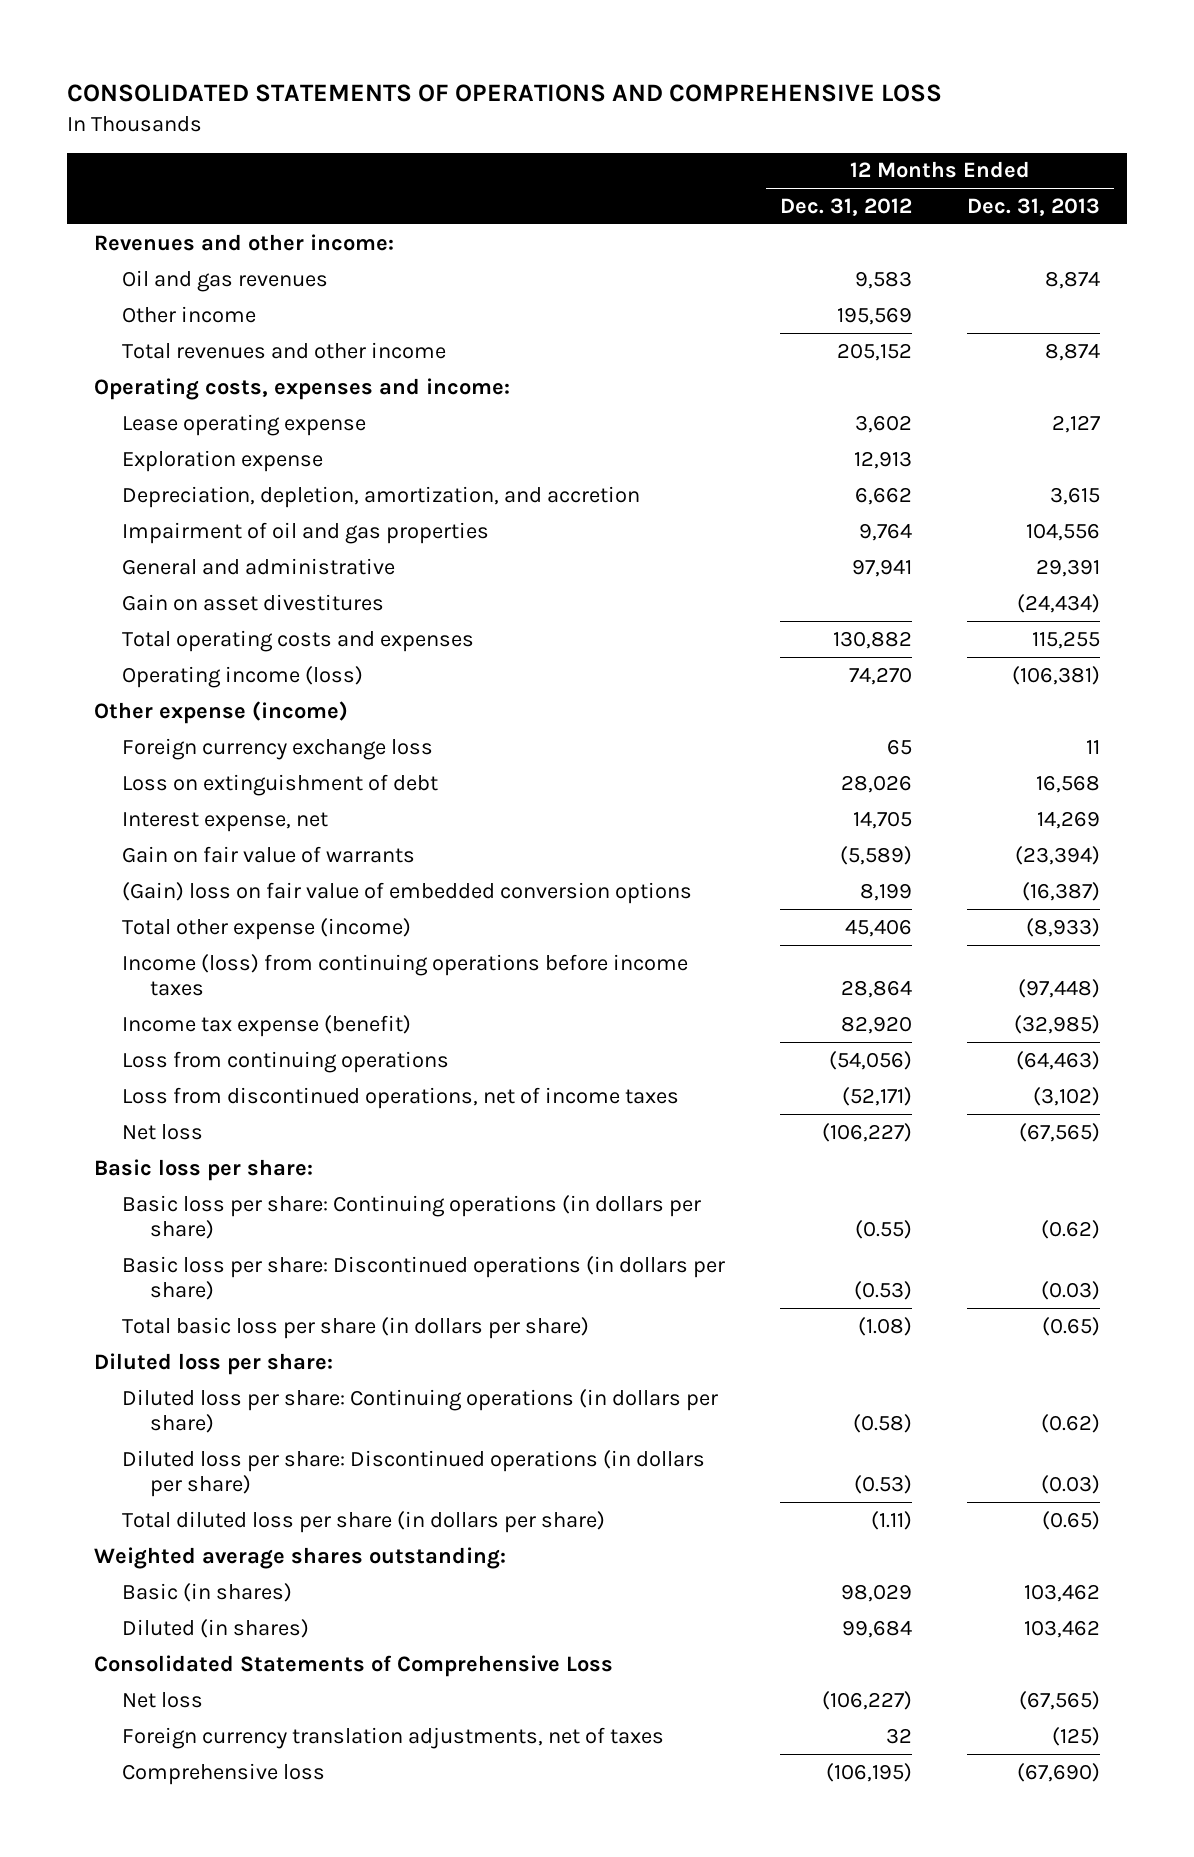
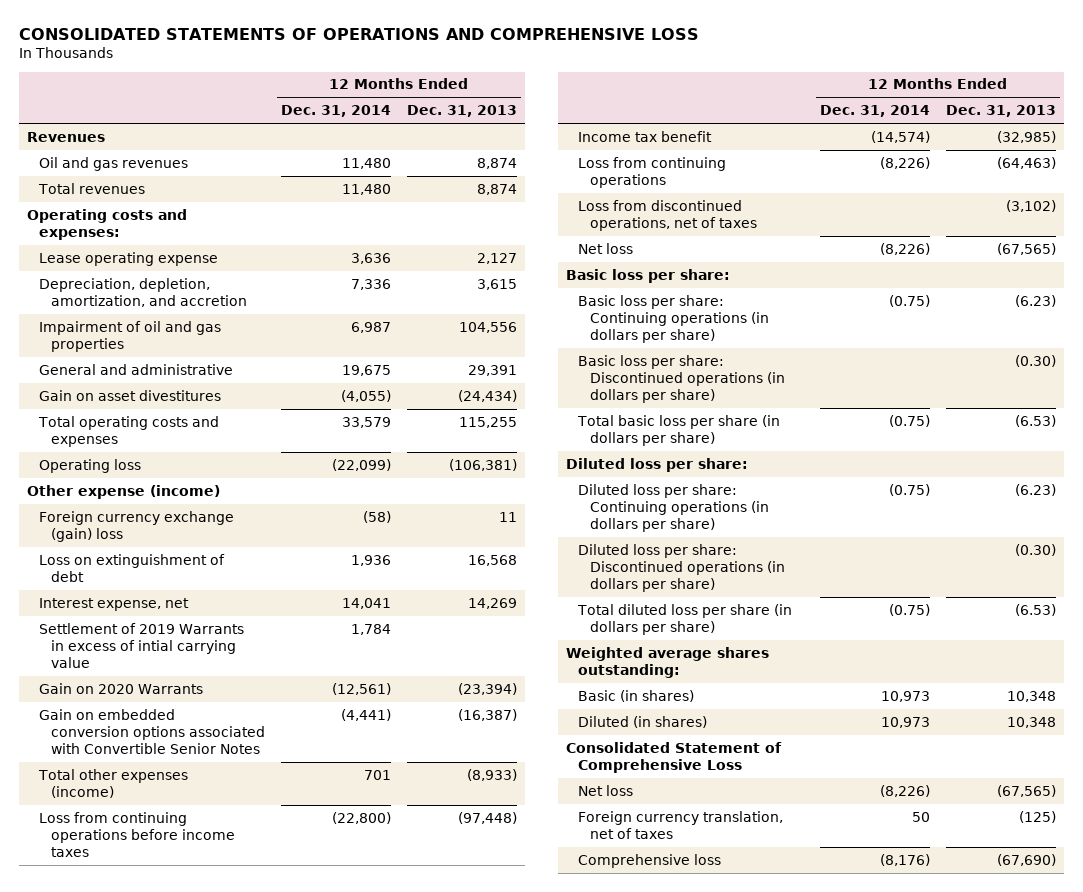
[780,197,913,216] Dec. 31, 2012 -> none
none -> [280,105,391,118] Dec. 31, 2014
[94,233,395,251] Revenues and other income: -> [27,131,106,142] Revenues
[122,305,257,323] Other income -> none
[122,341,447,359] Total revenues and other income -> [38,182,146,194] Total revenues
[94,377,511,400] Operating costs, expenses and income: -> [27,208,188,240] Operating costs and expenses:
[122,449,324,472] Exploration expense -> none
[122,665,364,688] Operating income (loss) -> [39,458,142,473] Operating loss
[122,737,434,760] Foreign currency exchange loss -> [39,510,235,542] Foreign currency exchange (gain) loss
none -> [39,622,245,669] Settlement of 2019 Warrants in excess of intial carrying value
[122,845,416,863] Gain on fair value of warrants -> [39,682,204,694] Gain on 2020 Warrants
[122,881,693,904] (Gain) loss on fair value of embedded conversion options -> [39,708,265,755] Gain on embedded conversion options associated with Convertible Senior Notes
[122,917,412,940] Total other expense (income) -> [38,768,189,798] Total other expenses (income)
[122,953,689,997] Income (loss) from continuing operations before income taxes -> [39,811,235,858] Loss from continuing operations before income taxes
[122,1014,412,1037] Income tax expense (benefit) -> [578,130,713,142] Income tax benefit
[122,1086,680,1109] Loss from discontinued operations, net of income taxes -> [578,199,758,231] Loss from discontinued operations, net of taxes
[1040,1220,1100,1240] (0.62) -> [1015,294,1057,307] (6.23)
[1040,1281,1100,1301] (0.03) -> [1015,354,1057,367] (0.30)
[1041,1316,1100,1336] (0.65) -> [1015,414,1057,427] (6.53)
[1040,1414,1100,1434] (0.62) -> [1015,483,1057,496] (6.23)
[1040,1475,1100,1495] (0.03) -> [1015,543,1057,556] (0.30)
[1041,1510,1100,1530] (0.65) -> [1015,603,1057,616] (6.53)
[1023,1583,1100,1602] 103,462 -> [1007,690,1057,702] 10,348
[1023,1619,1100,1638] 103,462 -> [1007,716,1057,728] 10,348
[94,1654,614,1677] Consolidated Statements of Comprehensive Loss -> [566,741,783,773] Consolidated Statement of Comprehensive Loss
[122,1726,665,1749] Foreign currency translation adjustments, net of taxes -> [578,810,784,839] Foreign currency translation, net of taxes

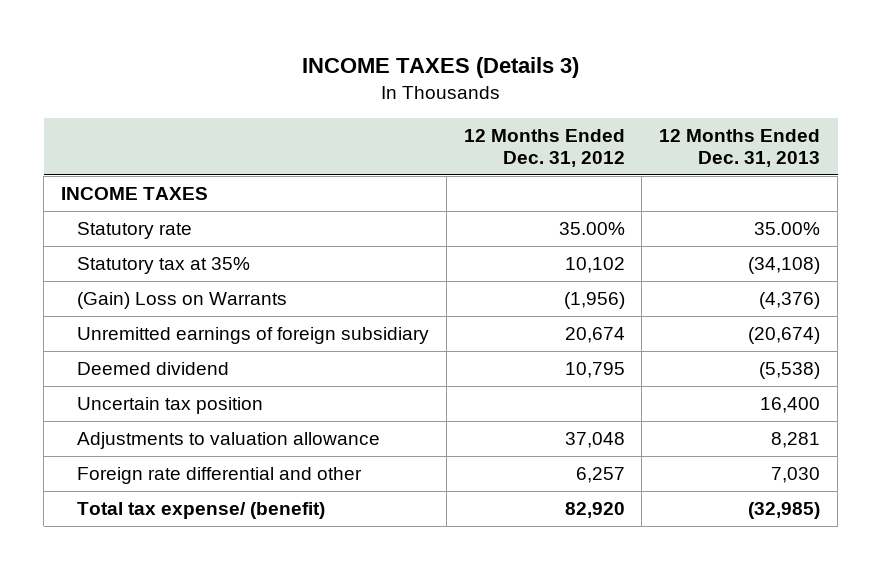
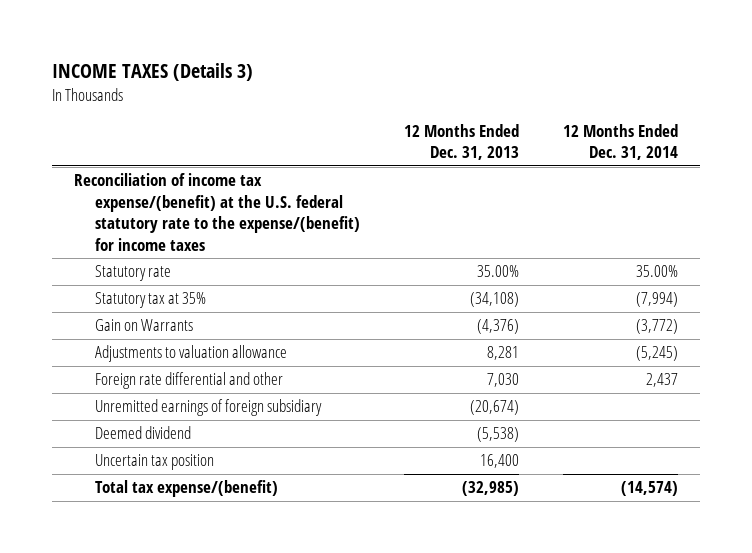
[463,128,625,167] 12 Months Ended Dec. 31, 2012 -> none
none -> [563,123,679,161] 12 Months Ended Dec. 31, 2014
[60,186,208,200] INCOME TAXES -> none
none -> [74,173,361,251] Reconciliation of income tax expense/(benefit) at the U.S. federal statutory rate to the expense/(benefit) for income taxes
[77,291,288,309] (Gain) Loss on Warrants -> [95,319,194,332] Gain on Warrants
[77,431,381,449] Adjustments to valuation allowance -> [95,345,288,363] Adjustments to valuation allowance
[77,466,363,484] Foreign rate differential and other -> [95,372,284,390] Foreign rate differential and other
[77,501,326,519] Total tax expense/ (benefit) -> [95,480,279,498] Total tax expense/(benefit)

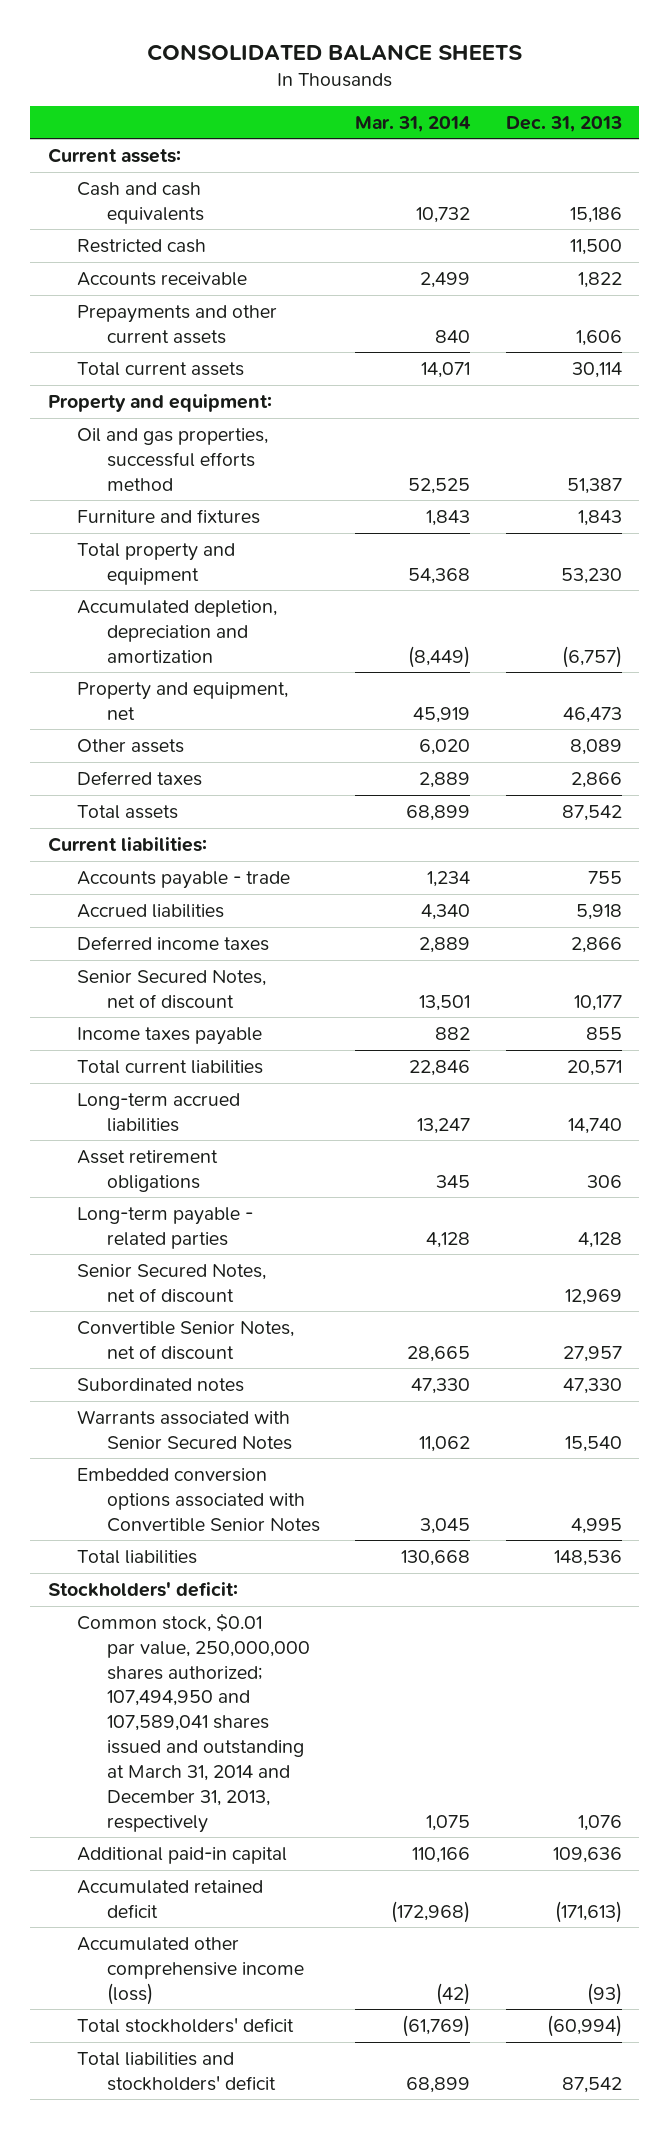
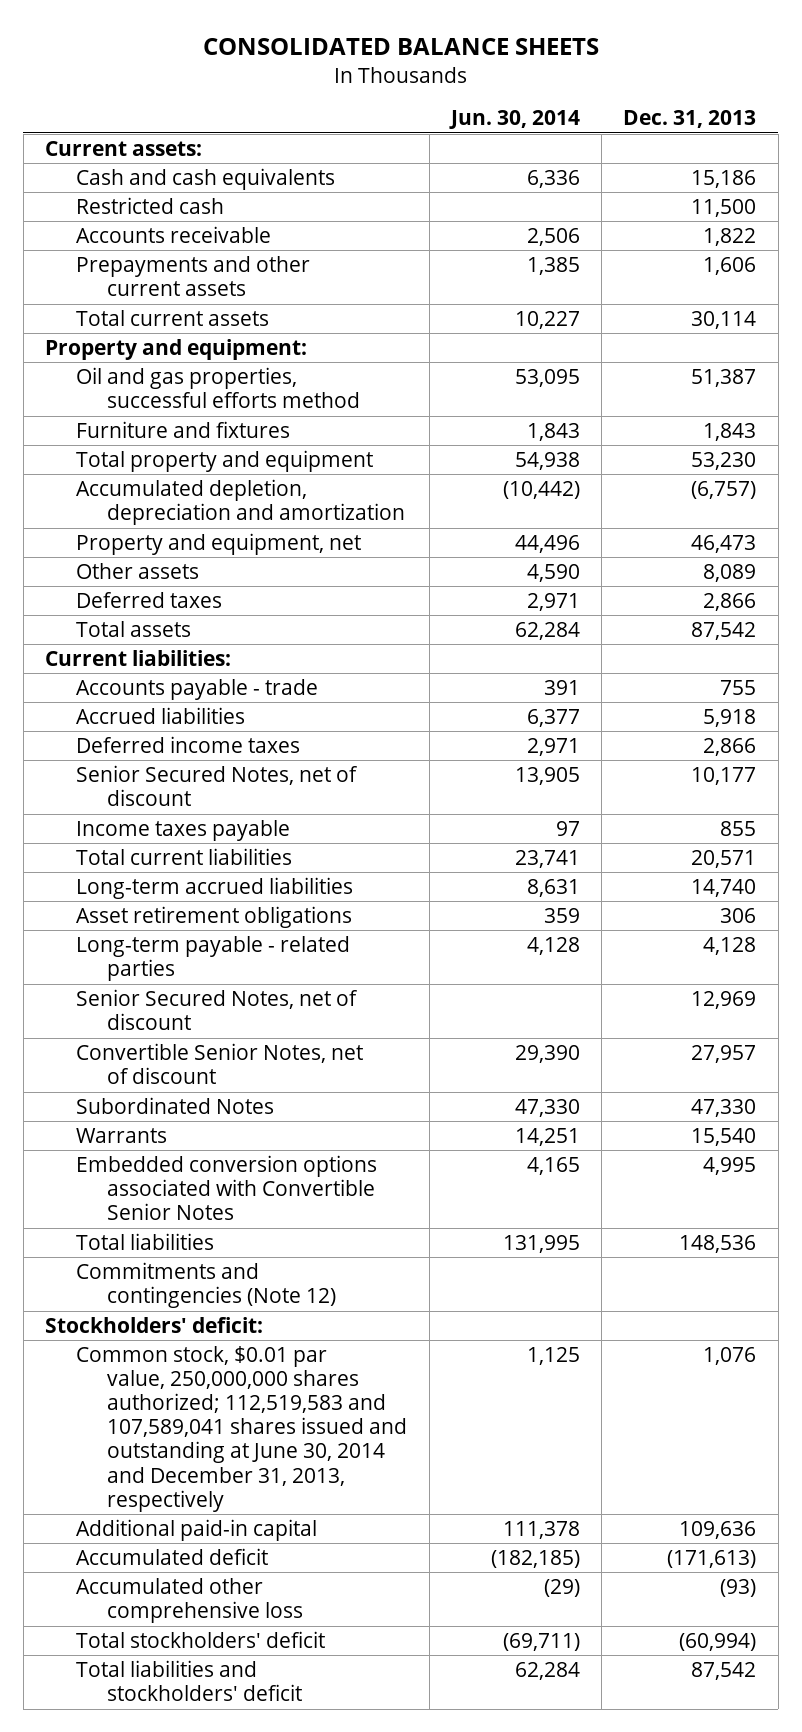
[355,115,472,132] Mar. 31, 2014 -> none
none -> [448,110,580,130] Jun. 30, 2014
[77,1377,245,1392] Subordinated notes -> [76,1096,275,1114] Subordinated Notes
[77,1409,292,1450] Warrants associated with Senior Secured Notes -> [76,1127,168,1143] Warrants
none -> [76,1261,337,1309] Commitments and contingencies (Note 12)
[77,1612,310,1833] Common stock, $0.01 par value, 250,000,000 shares authorized; 107,494,950 and 107,589,041 shares issued and outstanding at March 31, 2014 and December 31, 2013, respectively -> [76,1345,408,1512] Common stock, $0.01 par value, 250,000,000 shares authorized; 112,519,583 and 107,589,041 shares issued and outstanding at June 30, 2014 and December 31, 2013, respectively
[77,1879,264,1918] Accumulated retained deficit -> [76,1547,269,1565] Accumulated deficit
[77,1936,304,2005] Accumulated other comprehensive income (loss) -> [76,1577,304,1624] Accumulated other comprehensive loss

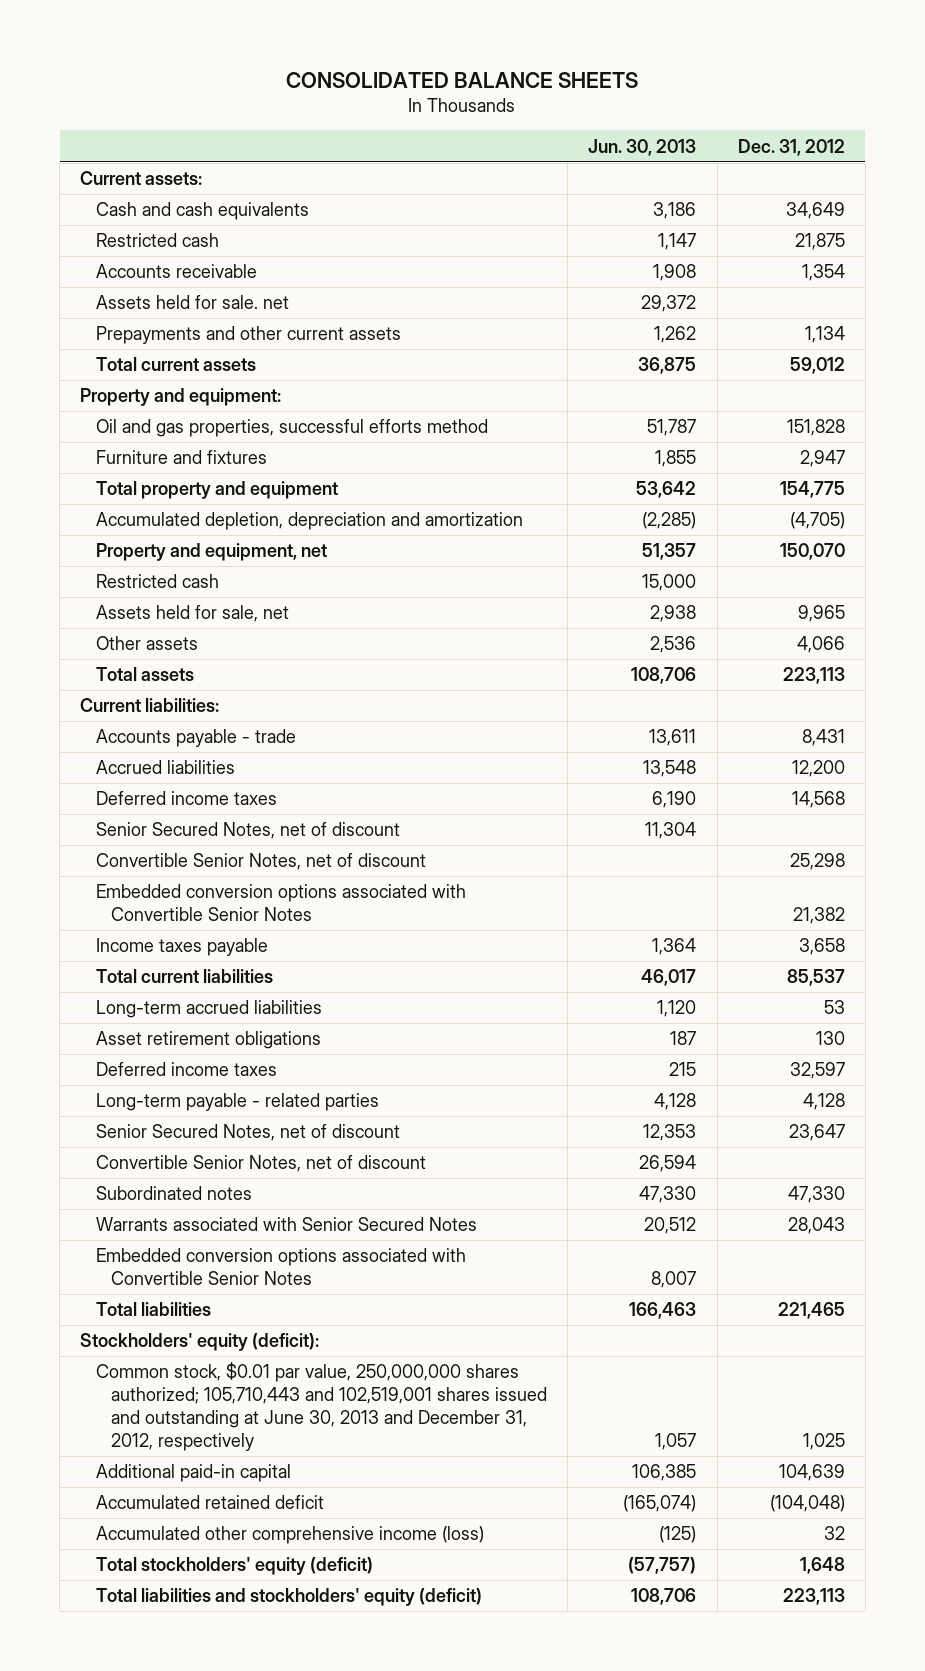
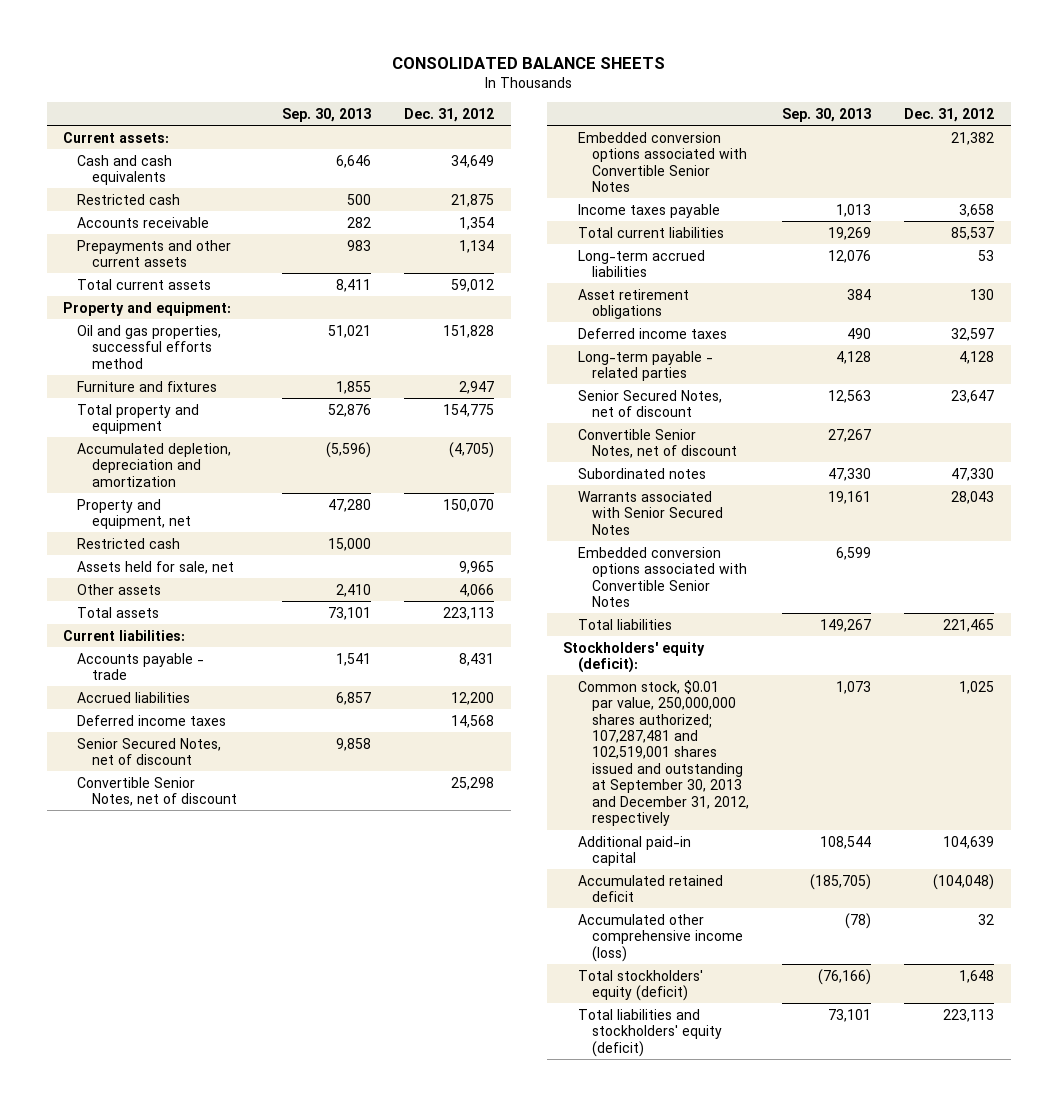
[588,138,697,156] Jun. 30, 2013 -> none
none -> [281,107,371,122] Sep. 30, 2013
[95,295,289,310] Assets held for sale. net -> none
[95,1362,548,1451] Common stock, $0.01 par value, 250,000,000 shares authorized; 105,710,443 and 102,519,001 shares issued and outstanding at June 30, 2013 and December 31, 2012, respectively -> [577,679,749,827] Common stock, $0.01 par value, 250,000,000 shares authorized; 107,287,481 and 102,519,001 shares issued and outstanding at September 30, 2013 and December 31, 2012, respectively

